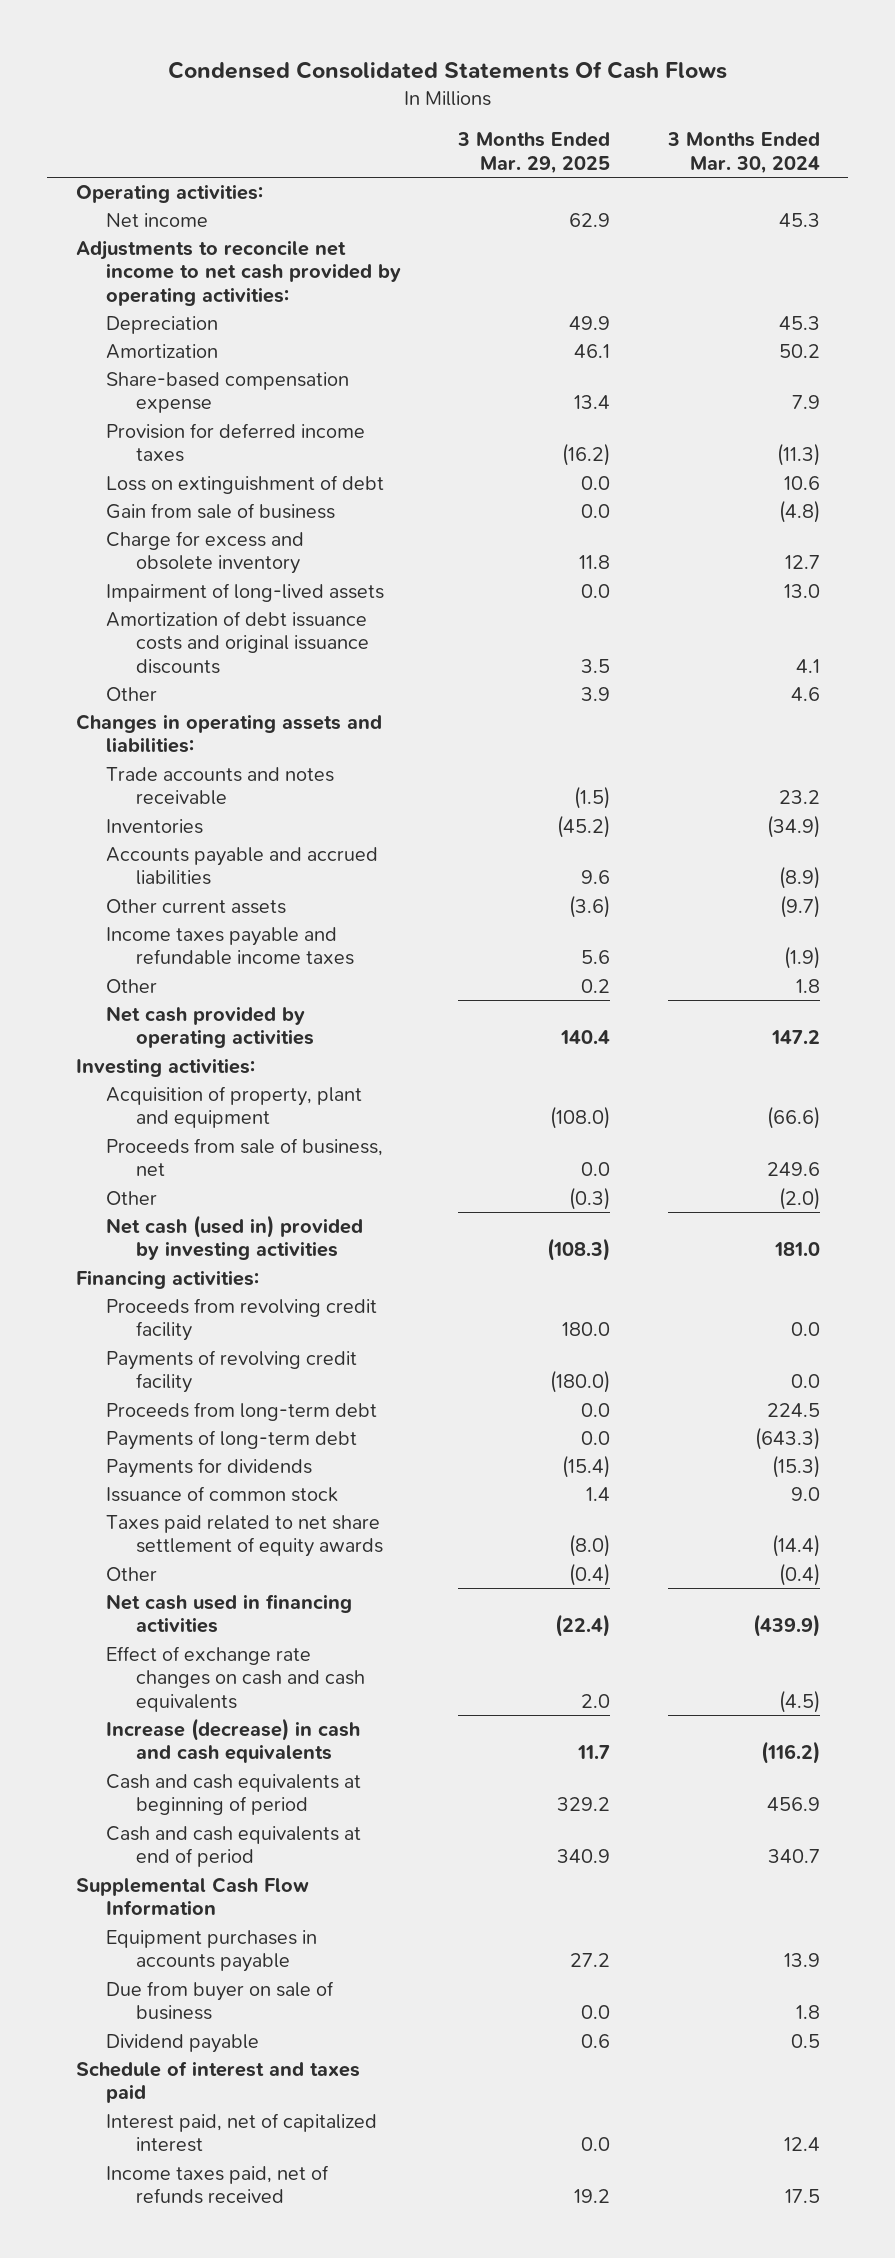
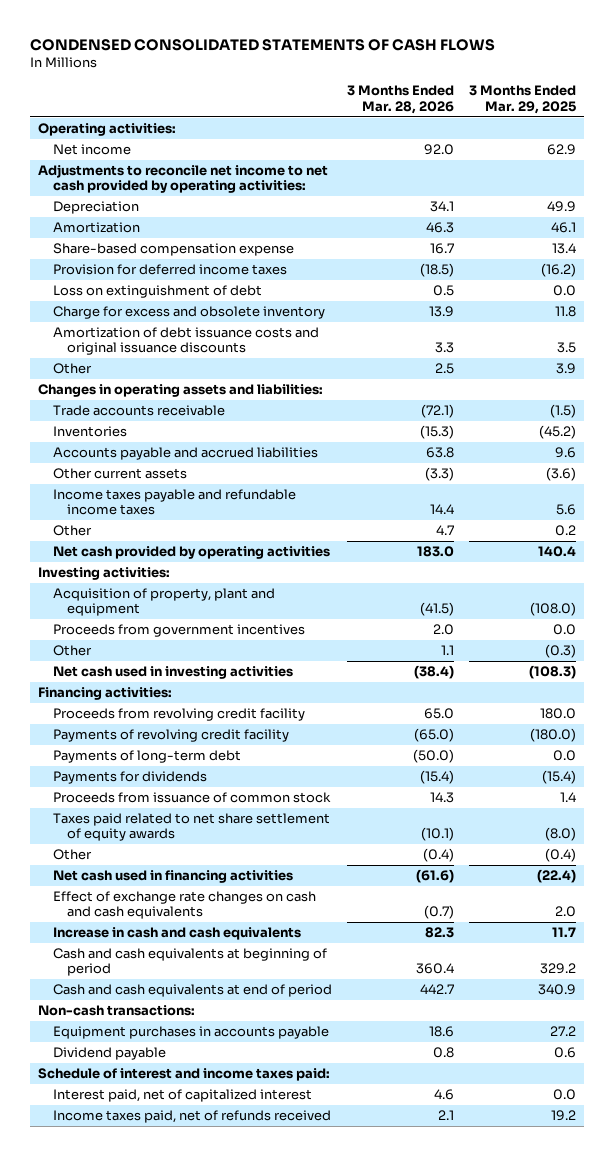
[167,61,727,80] Condensed Consolidated Statements Of Cash Flows -> [30,39,496,52] CONDENSED CONSOLIDATED STATEMENTS OF CASH FLOWS
[666,132,820,174] 3 Months Ended Mar. 30, 2024 -> none
none -> [346,85,454,114] 3 Months Ended Mar. 28, 2026
[105,503,335,520] Gain from sale of business -> none
[105,583,384,603] Impairment of long-lived assets -> none
[105,767,334,806] Trade accounts and notes receivable -> [52,405,225,417] Trade accounts receivable
[105,1138,383,1177] Proceeds from sale of business, net -> none
none -> [52,624,305,638] Proceeds from government incentives
[105,1215,363,1261] Net cash (used in) provided by investing activities -> [52,666,293,680] Net cash used in investing activities
[105,1402,377,1422] Proceeds from long-term debt -> none
[105,1486,338,1503] Issuance of common stock -> [52,792,331,804] Proceeds from issuance of common stock
[105,1718,360,1764] Increase (decrease) in cash and cash equivalents -> [52,927,301,941] Increase in cash and cash equivalents
[75,1877,309,1916] Supplemental Cash Flow Information -> none
none -> [37,1005,195,1017] Non-cash transactions:
[105,1981,334,2021] Due from buyer on sale of business -> none
[75,2061,360,2104] Schedule of interest and taxes paid -> [37,1068,330,1082] Schedule of interest and income taxes paid:

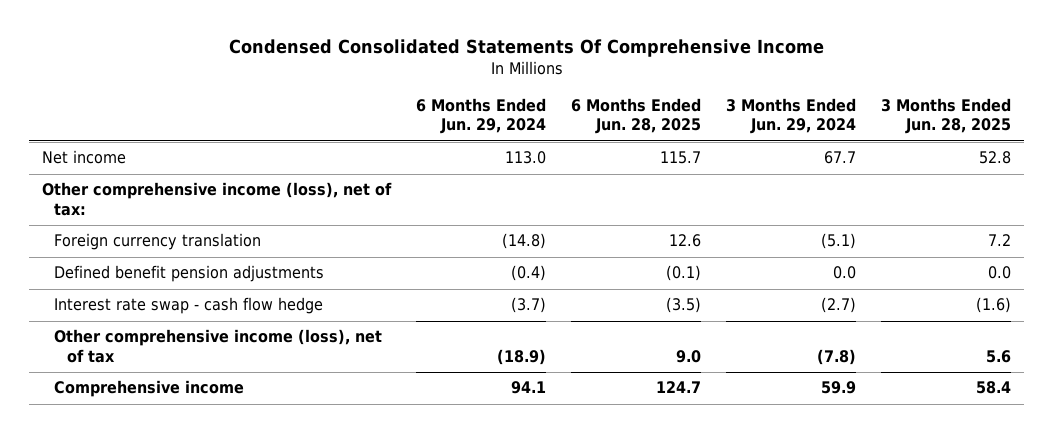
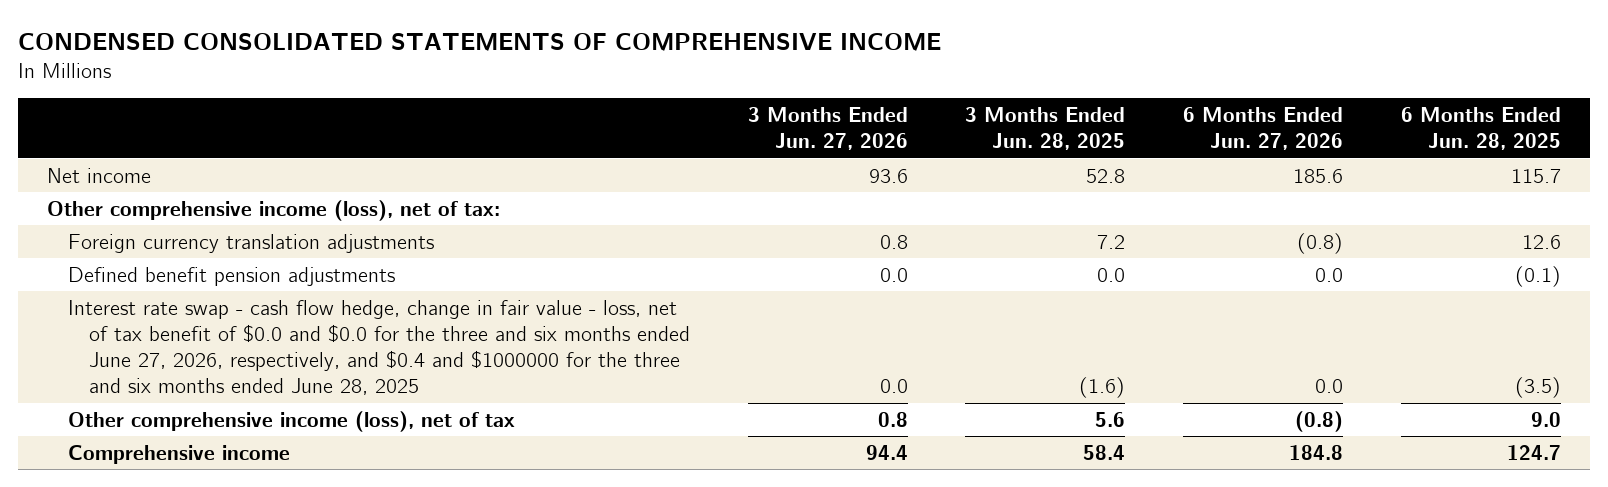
[228,39,824,58] Condensed Consolidated Statements Of Comprehensive Income -> [18,33,942,52] CONDENSED CONSOLIDATED STATEMENTS OF COMPREHENSIVE INCOME
[416,97,547,135] 6 Months Ended Jun. 29, 2024 -> none
[726,97,857,135] 3 Months Ended Jun. 29, 2024 -> none
none -> [747,107,908,151] 3 Months Ended Jun. 27, 2026
none -> [1183,107,1344,151] 6 Months Ended Jun. 27, 2026
[54,233,262,251] Foreign currency translation -> [67,233,434,253] Foreign currency translation adjustments
[54,297,324,315] Interest rate swap - cash flow hedge -> [67,299,690,396] Interest rate swap - cash flow hedge, change in fair value - loss, net of tax benefit of $0.0 and $0.0 for the three and six months ended June 27, 2026, respectively, and $0.4 and $1000000 for the three and six months ended June 28, 2025

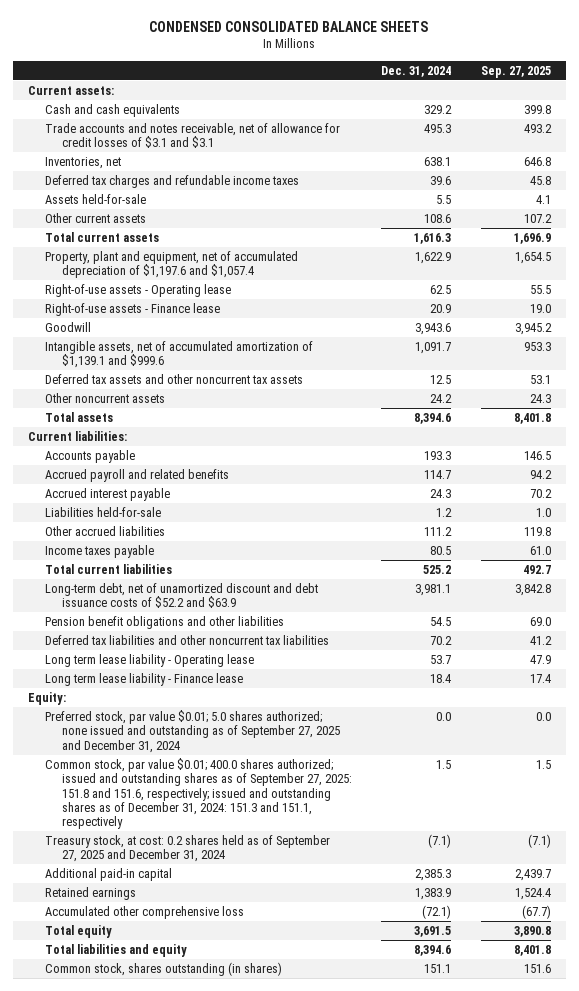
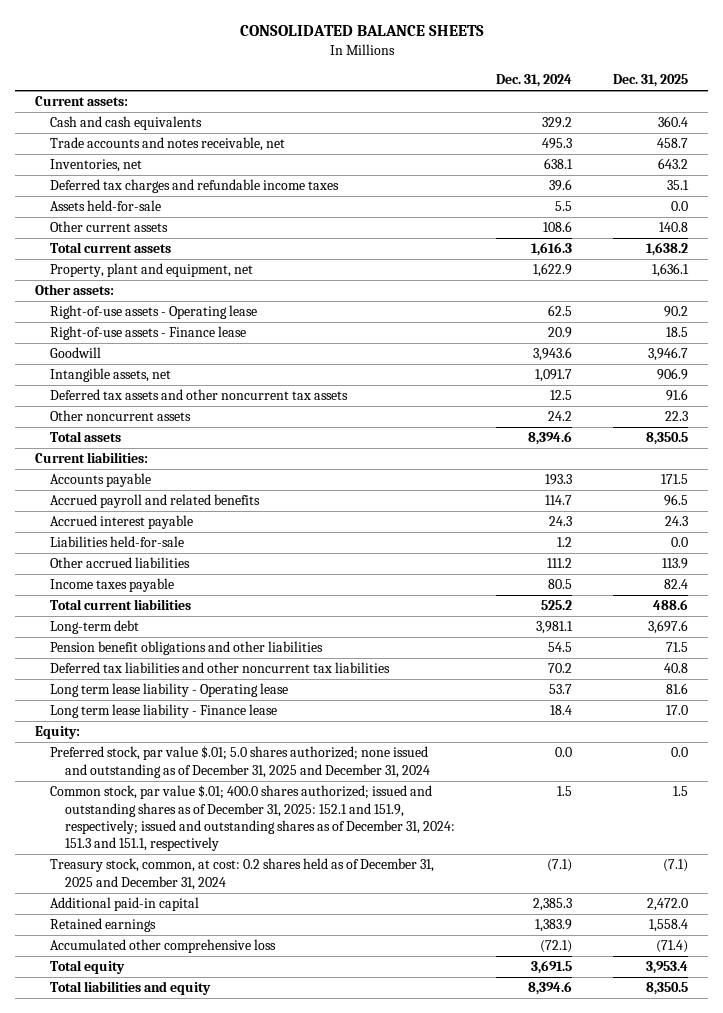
[149,20,429,32] CONDENSED CONSOLIDATED BALANCE SHEETS -> [239,25,484,37] CONSOLIDATED BALANCE SHEETS
[480,65,551,78] Sep. 27, 2025 -> none
none -> [612,74,688,88] Dec. 31, 2025
[44,122,340,149] Trade accounts and notes receivable, net of allowance for credit losses of $3.1 and $3.1 -> [50,137,286,152] Trade accounts and notes receivable, net
[44,250,298,279] Property, plant and equipment, net of accumulated depreciation of $1,197.6 and $1,057.4 -> [50,263,254,278] Property, plant and equipment, net
none -> [35,284,115,296] Other assets:
[44,340,313,369] Intangible assets, net of accumulated amortization of $1,139.1 and $999.6 -> [50,368,172,383] Intangible assets, net
[44,582,318,609] Long-term debt, net of unamortized discount and debt issuance costs of $52.2 and $63.9 -> [50,620,140,635] Long-term debt
[44,709,340,753] Preferred stock, par value $0.01; 5.0 shares authorized; none issued and outstanding as of September 27, 2025 and December 31, 2024 -> [50,746,431,778] Preferred stock, par value $.01; 5.0 shares authorized; none issued and outstanding as of December 31, 2025 and December 31, 2024
[44,757,352,830] Common stock, par value $0.01; 400.0 shares authorized; issued and outstanding shares as of September 27, 2025: 151.8 and 151.6, respectively; issued and outstanding shares as of December 31, 2024: 151.3 and 151.1, respectively -> [50,785,456,851] Common stock, par value $.01; 400.0 shares authorized; issued and outstanding shares as of December 31, 2025: 152.1 and 151.9, respectively; issued and outstanding shares as of December 31, 2024: 151.3 and 151.1, respectively
[44,834,330,863] Treasury stock, at cost: 0.2 shares held as of September 27, 2025 and December 31, 2024 -> [50,858,435,890] Treasury stock, common, at cost: 0.2 shares held as of December 31, 2025 and December 31, 2024
[44,961,282,976] Common stock, shares outstanding (in shares) -> none

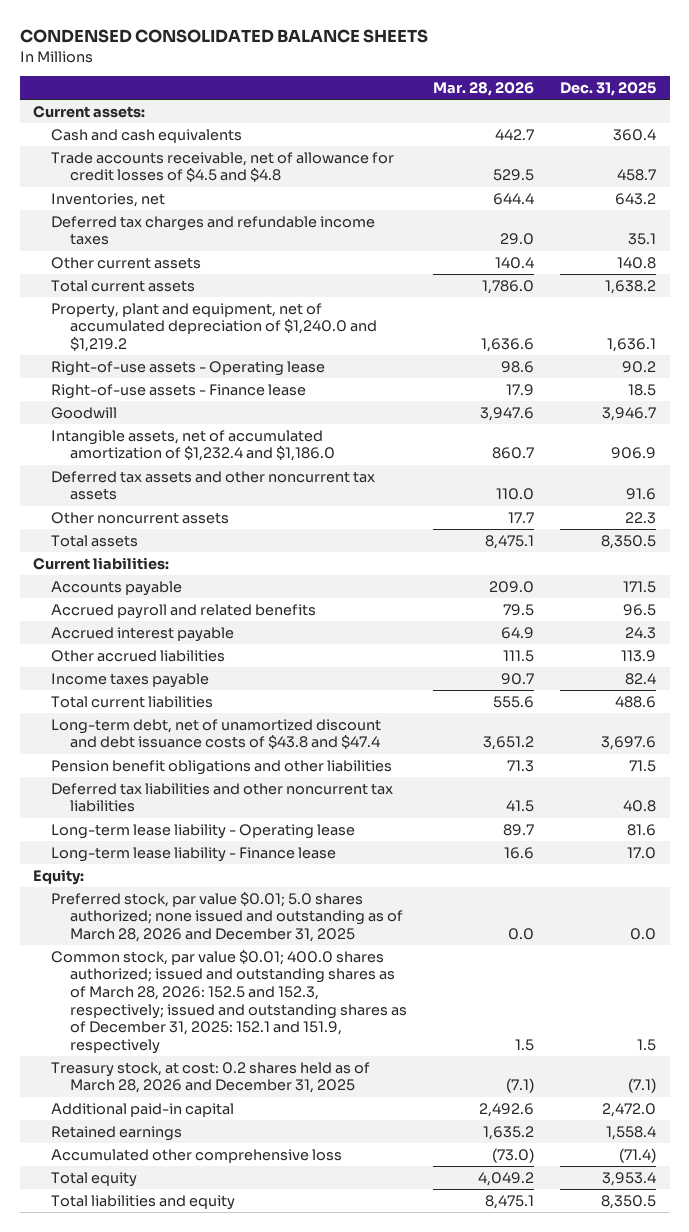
[239,25,484,37] CONSOLIDATED BALANCE SHEETS -> [19,29,428,44] CONDENSED CONSOLIDATED BALANCE SHEETS
[495,74,572,88] Dec. 31, 2024 -> none
none -> [433,82,535,97] Mar. 28, 2026
[50,137,286,152] Trade accounts and notes receivable, net -> [51,151,395,183] Trade accounts receivable, net of allowance for credit losses of $4.5 and $4.8
[50,200,162,212] Assets held-for-sale -> none
[35,284,115,296] Other assets: -> none
[50,263,254,278] Property, plant and equipment, net -> [51,302,377,352] Property, plant and equipment, net of accumulated depreciation of $1,240.0 and $1,219.2
[50,368,172,383] Intangible assets, net -> [51,429,335,462] Intangible assets, net of accumulated amortization of $1,232.4 and $1,186.0
[50,536,185,548] Liabilities held-for-sale -> none
[50,620,140,635] Long-term debt -> [51,718,382,750] Long-term debt, net of unamortized discount and debt issuance costs of $43.8 and $47.4
[50,683,289,698] Long term lease liability - Operating lease -> [51,823,356,839] Long-term lease liability - Operating lease
[50,704,278,719] Long term lease liability - Finance lease -> [51,846,337,862] Long-term lease liability - Finance lease
[50,746,431,778] Preferred stock, par value $.01; 5.0 shares authorized; none issued and outstanding as of December 31, 2025 and December 31, 2024 -> [51,891,403,942] Preferred stock, par value $0.01; 5.0 shares authorized; none issued and outstanding as of March 28, 2026 and December 31, 2025
[50,785,456,851] Common stock, par value $.01; 400.0 shares authorized; issued and outstanding shares as of December 31, 2025: 152.1 and 151.9, respectively; issued and outstanding shares as of December 31, 2024: 151.3 and 151.1, respectively -> [51,949,407,1054] Common stock, par value $0.01; 400.0 shares authorized; issued and outstanding shares as of March 28, 2026: 152.5 and 152.3, respectively; issued and outstanding shares as of December 31, 2025: 152.1 and 151.9, respectively
[50,858,435,890] Treasury stock, common, at cost: 0.2 shares held as of December 31, 2025 and December 31, 2024 -> [51,1061,371,1094] Treasury stock, at cost: 0.2 shares held as of March 28, 2026 and December 31, 2025

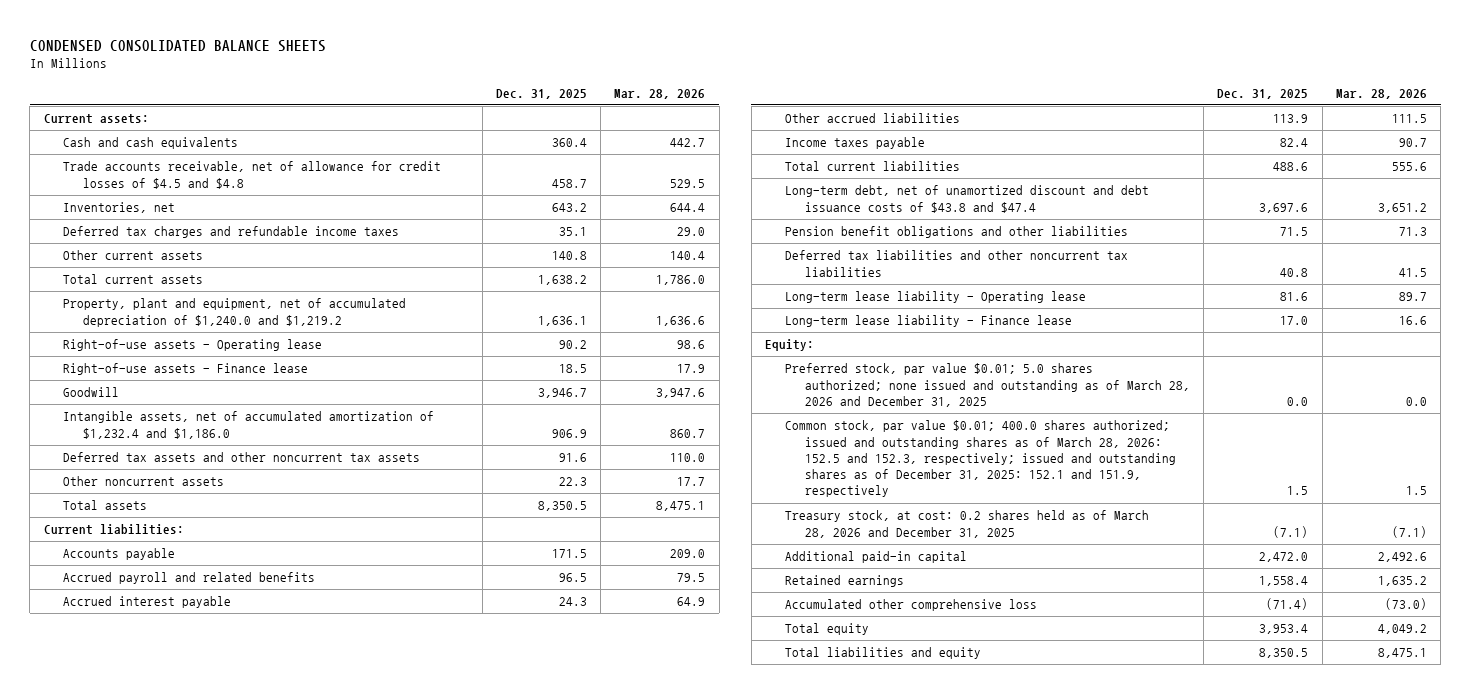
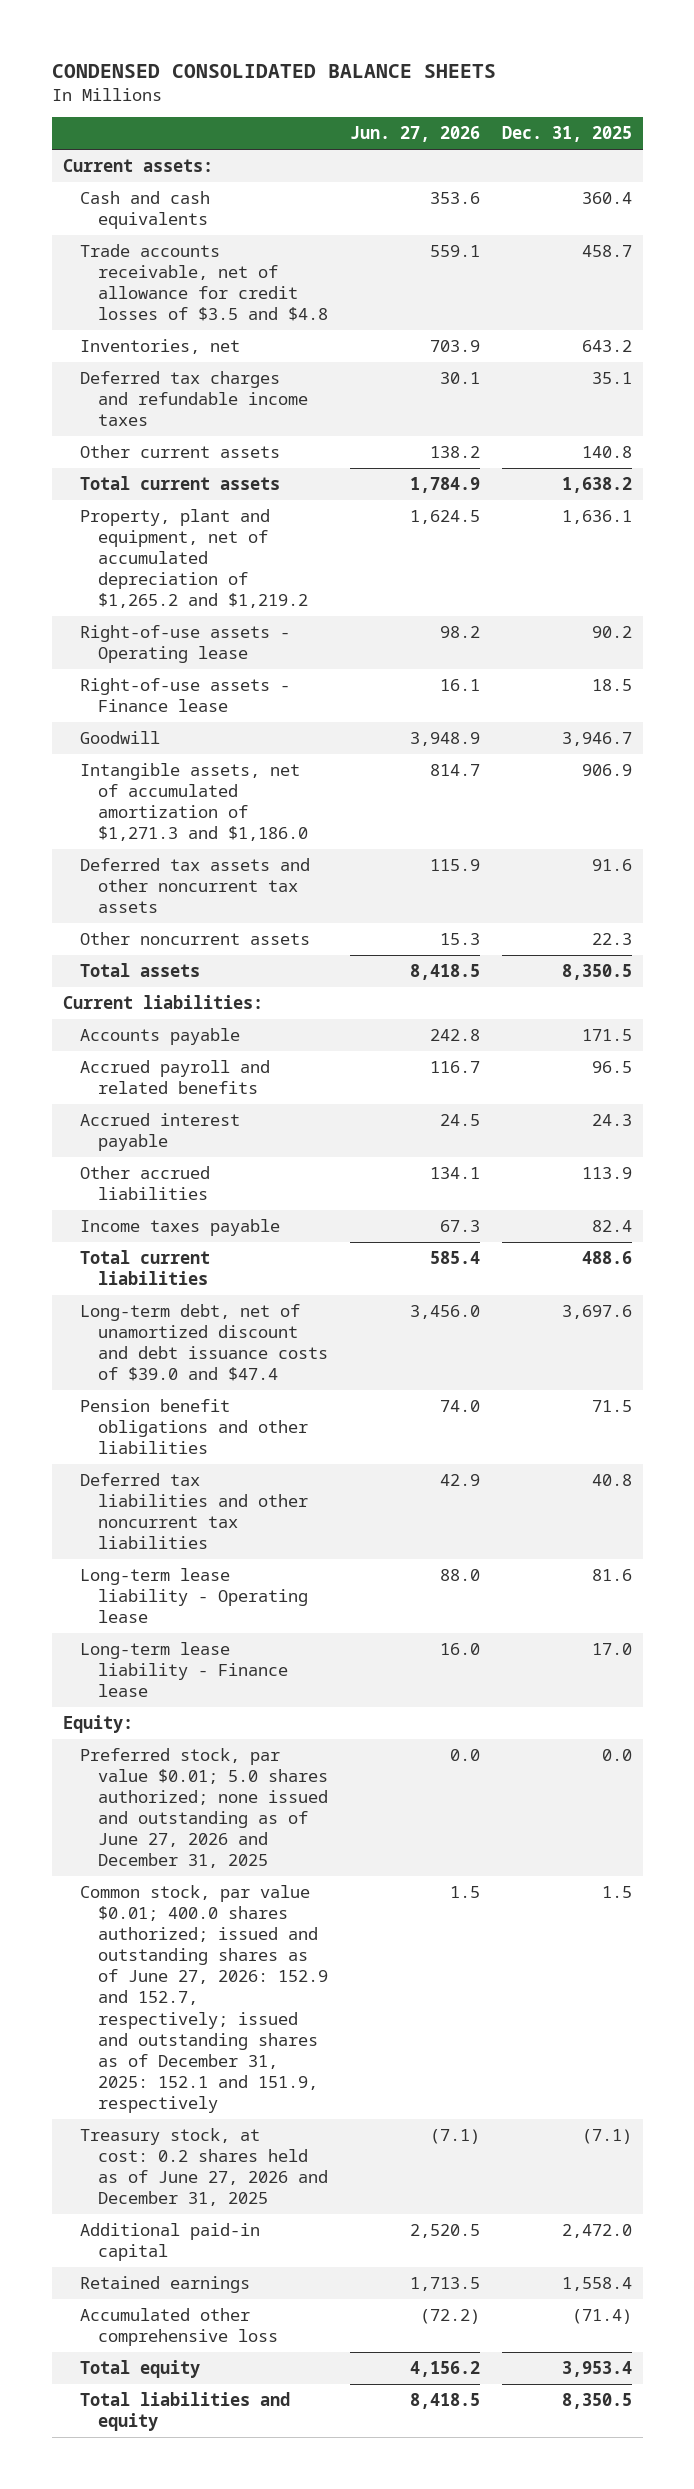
[614,88,706,99] Mar. 28, 2026 -> none
none -> [349,126,480,143] Jun. 27, 2026
[63,161,442,189] Trade accounts receivable, net of allowance for credit losses of $4.5 and $4.8 -> [80,243,329,322] Trade accounts receivable, net of allowance for credit losses of $3.5 and $4.8
[63,298,407,327] Property, plant and equipment, net of accumulated depreciation of $1,240.0 and $1,219.2 -> [80,508,309,609] Property, plant and equipment, net of accumulated depreciation of $1,265.2 and $1,219.2
[63,411,435,439] Intangible assets, net of accumulated amortization of $1,232.4 and $1,186.0 -> [80,762,309,842] Intangible assets, net of accumulated amortization of $1,271.3 and $1,186.0
[784,185,1149,213] Long-term debt, net of unamortized discount and debt issuance costs of $43.8 and $47.4 -> [80,1303,329,1382] Long-term debt, net of unamortized discount and debt issuance costs of $39.0 and $47.4
[784,363,1190,407] Preferred stock, par value $0.01; 5.0 shares authorized; none issued and outstanding as of March 28, 2026 and December 31, 2025 -> [80,1747,329,1869] Preferred stock, par value $0.01; 5.0 shares authorized; none issued and outstanding as of June 27, 2026 and December 31, 2025
[784,420,1176,498] Common stock, par value $0.01; 400.0 shares authorized; issued and outstanding shares as of March 28, 2026: 152.5 and 152.3, respectively; issued and outstanding shares as of December 31, 2025: 152.1 and 151.9, respectively -> [80,1884,329,2113] Common stock, par value $0.01; 400.0 shares authorized; issued and outstanding shares as of June 27, 2026: 152.9 and 152.7, respectively; issued and outstanding shares as of December 31, 2025: 152.1 and 151.9, respectively
[784,510,1149,538] Treasury stock, at cost: 0.2 shares held as of March 28, 2026 and December 31, 2025 -> [80,2127,329,2207] Treasury stock, at cost: 0.2 shares held as of June 27, 2026 and December 31, 2025

